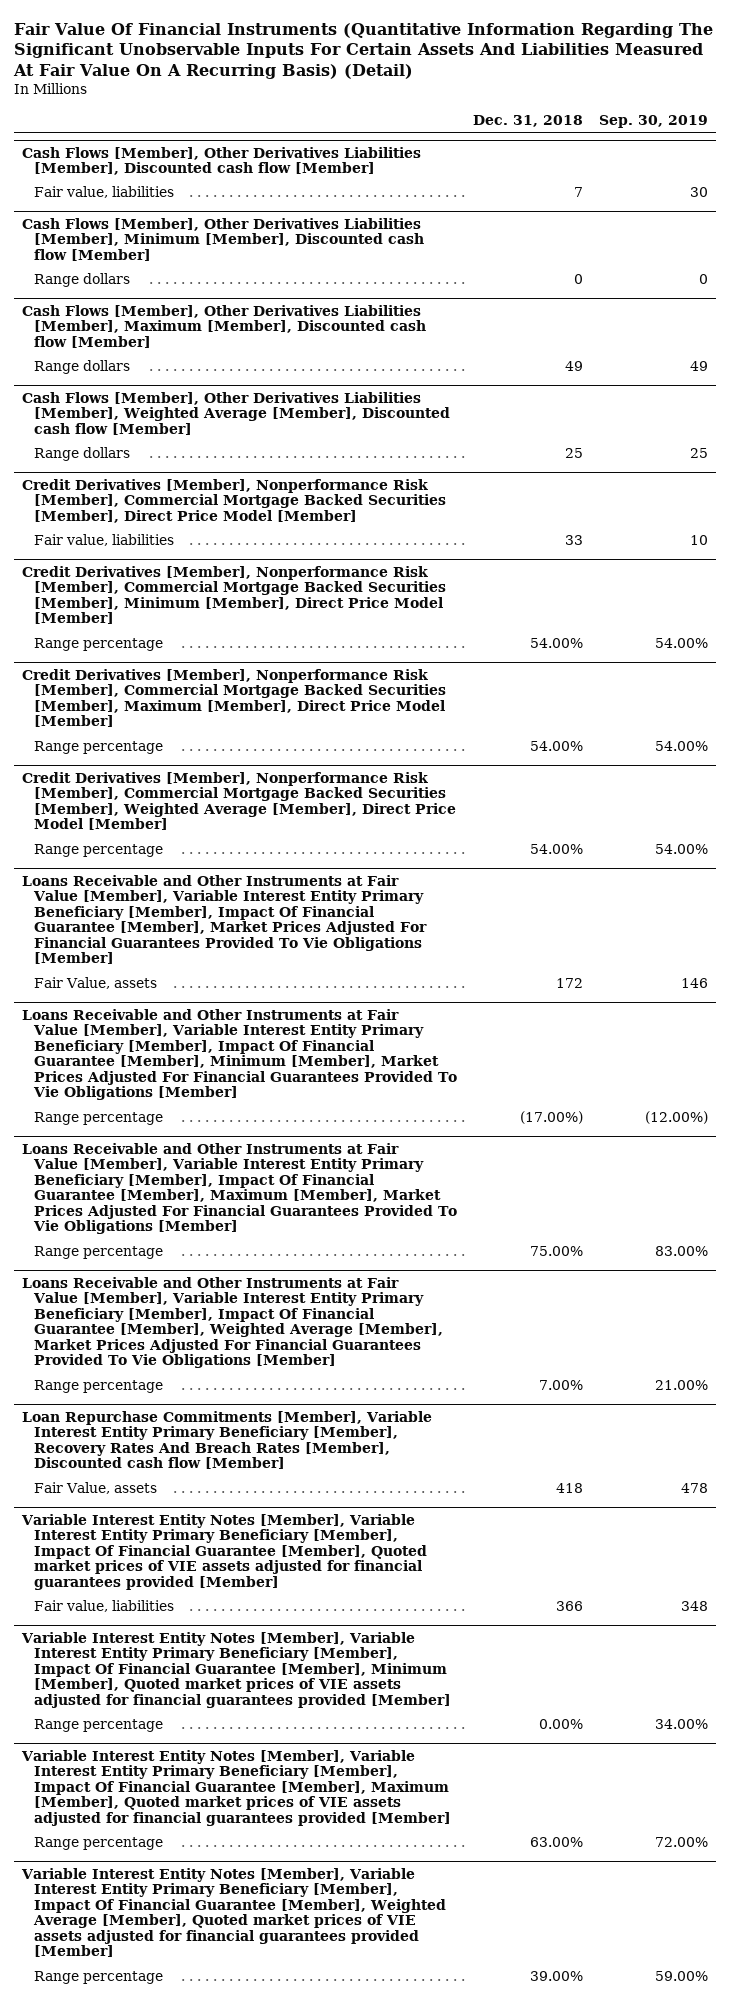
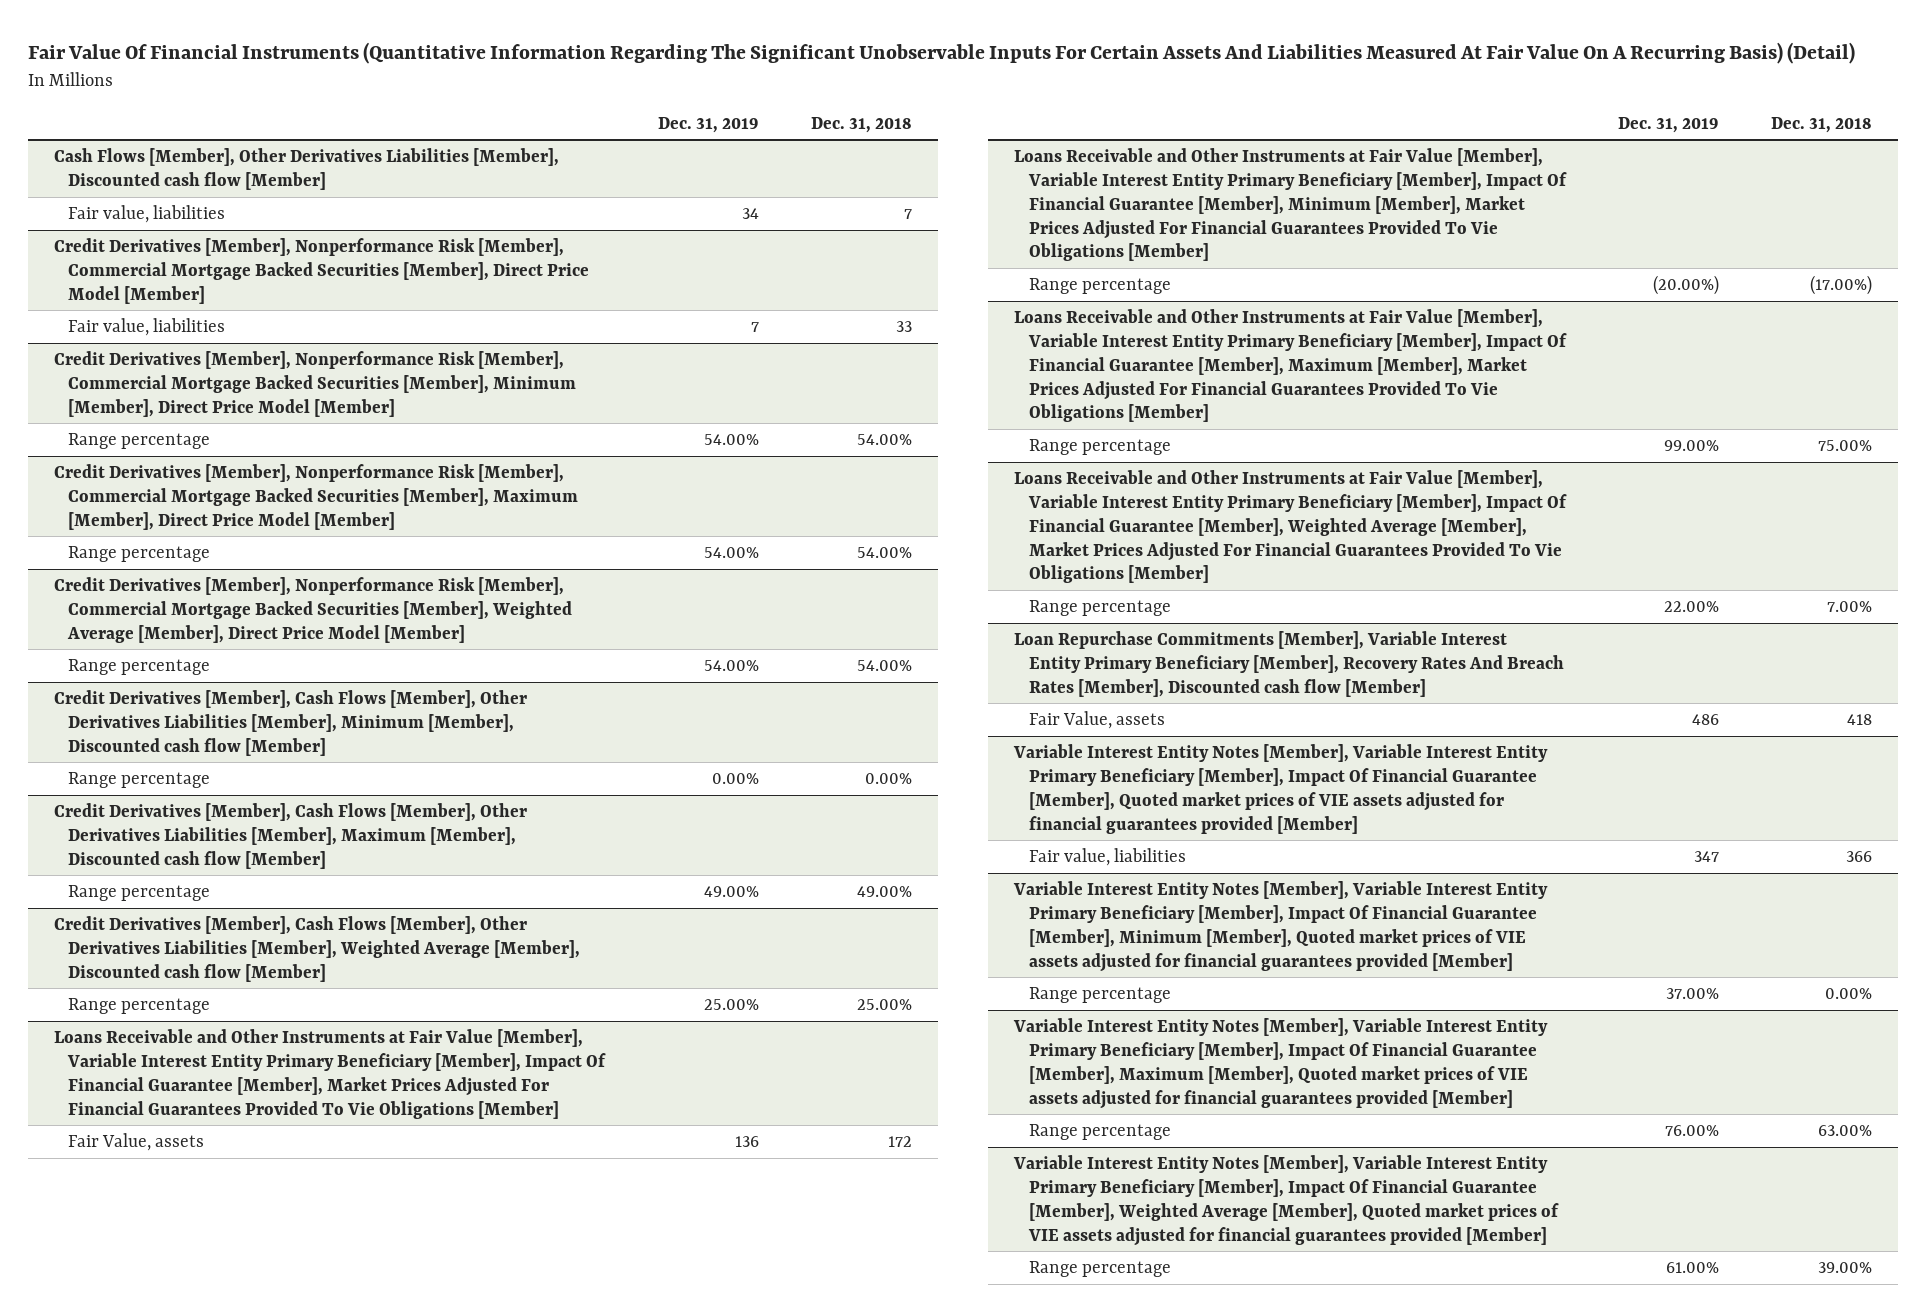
[599,114,709,128] Sep. 30, 2019 -> none
none -> [657,116,759,133] Dec. 31, 2019
[21,217,425,261] Cash Flows [Member], Other Derivatives Liabilities [Member], Minimum [Member], Discounted cash flow [Member] -> none
[34,273,131,288] Range dollars -> none
[21,304,427,348] Cash Flows [Member], Other Derivatives Liabilities [Member], Maximum [Member], Discounted cash flow [Member] -> none
[34,360,131,375] Range dollars -> none
[21,391,451,435] Cash Flows [Member], Other Derivatives Liabilities [Member], Weighted Average [Member], Discounted cash flow [Member] -> none
[34,447,131,462] Range dollars -> none
none -> [53,690,527,756] Credit Derivatives [Member], Cash Flows [Member], Other Derivatives Liabilities [Member], Minimum [Member], Discounted cash flow [Member]
none -> [68,772,211,789] Range percentage
none -> [53,803,527,869] Credit Derivatives [Member], Cash Flows [Member], Other Derivatives Liabilities [Member], Maximum [Member], Discounted cash flow [Member]
none -> [68,885,211,902] Range percentage
none -> [53,916,581,982] Credit Derivatives [Member], Cash Flows [Member], Other Derivatives Liabilities [Member], Weighted Average [Member], Discounted cash flow [Member]
none -> [68,998,211,1015] Range percentage

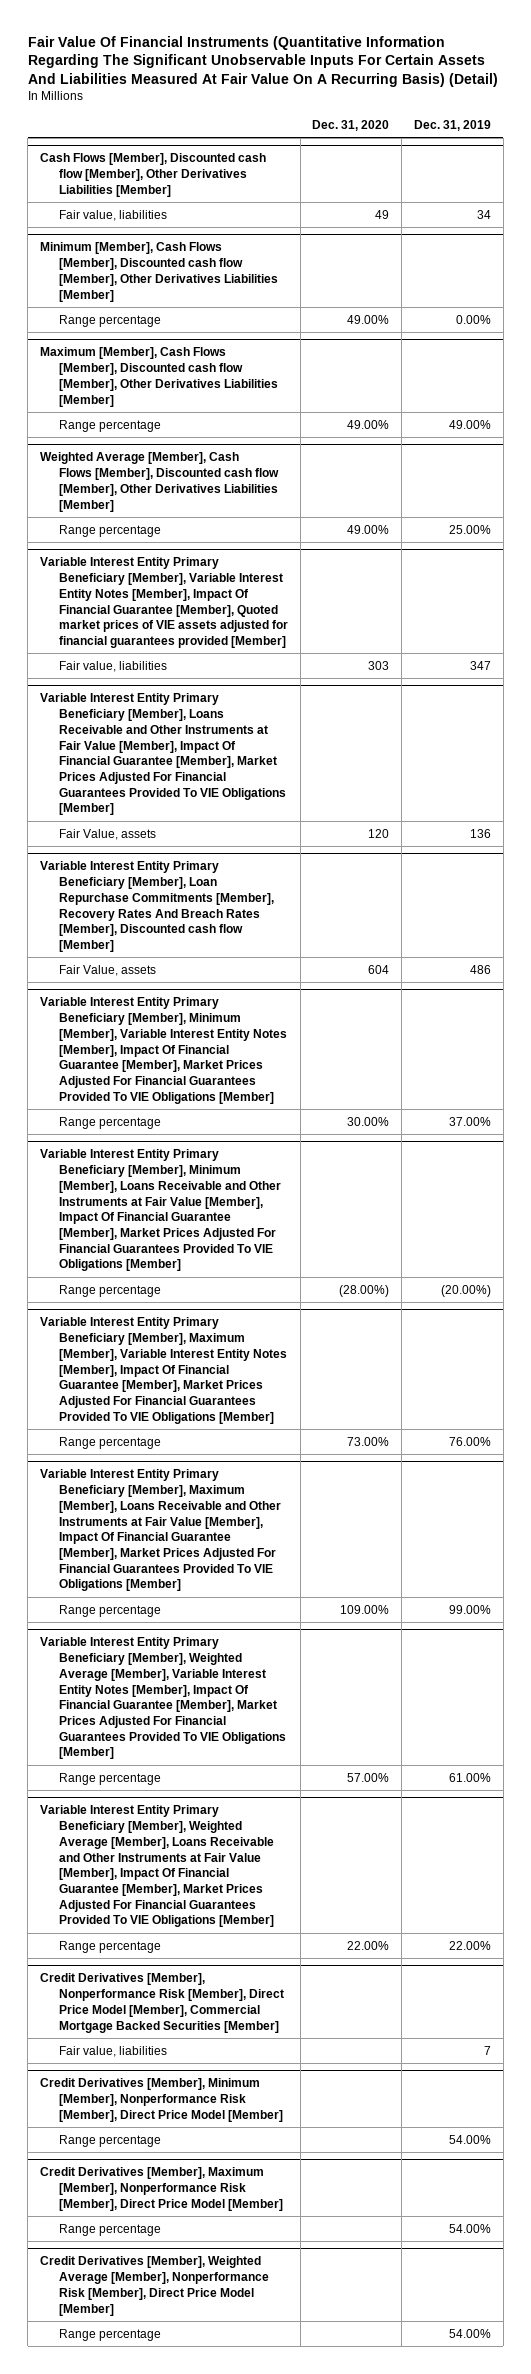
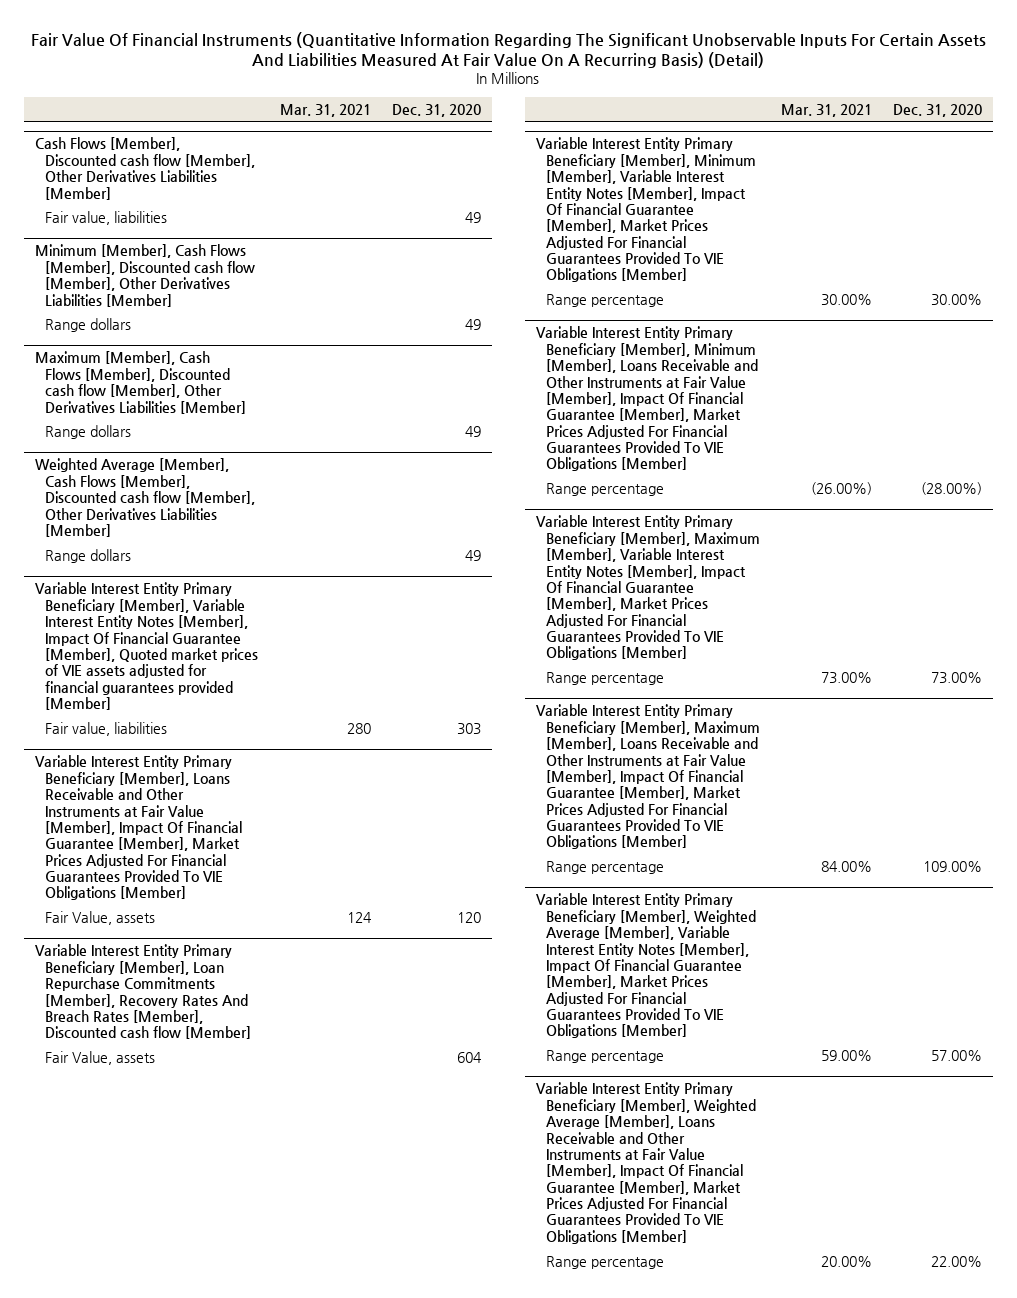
[414,120,492,132] Dec. 31, 2019 -> none
none -> [280,103,372,117] Mar. 31, 2021
[58,314,161,327] Range percentage -> none
none -> [45,318,132,333] Range dollars
[58,419,161,432] Range percentage -> none
none -> [45,425,132,440] Range dollars
[58,524,161,537] Range percentage -> none
none -> [45,549,132,564] Range dollars
[40,1973,284,2033] Credit Derivatives [Member], Nonperformance Risk [Member], Direct Price Model [Member], Commercial Mortgage Backed Securities [Member] -> none
[58,2045,167,2057] Fair value, liabilities -> none
[40,2078,283,2122] Credit Derivatives [Member], Minimum [Member], Nonperformance Risk [Member], Direct Price Model [Member] -> none
[58,2134,161,2147] Range percentage -> none
[40,2167,283,2211] Credit Derivatives [Member], Maximum [Member], Nonperformance Risk [Member], Direct Price Model [Member] -> none
[58,2223,161,2236] Range percentage -> none
[40,2256,269,2316] Credit Derivatives [Member], Weighted Average [Member], Nonperformance Risk [Member], Direct Price Model [Member] -> none
[58,2328,161,2341] Range percentage -> none

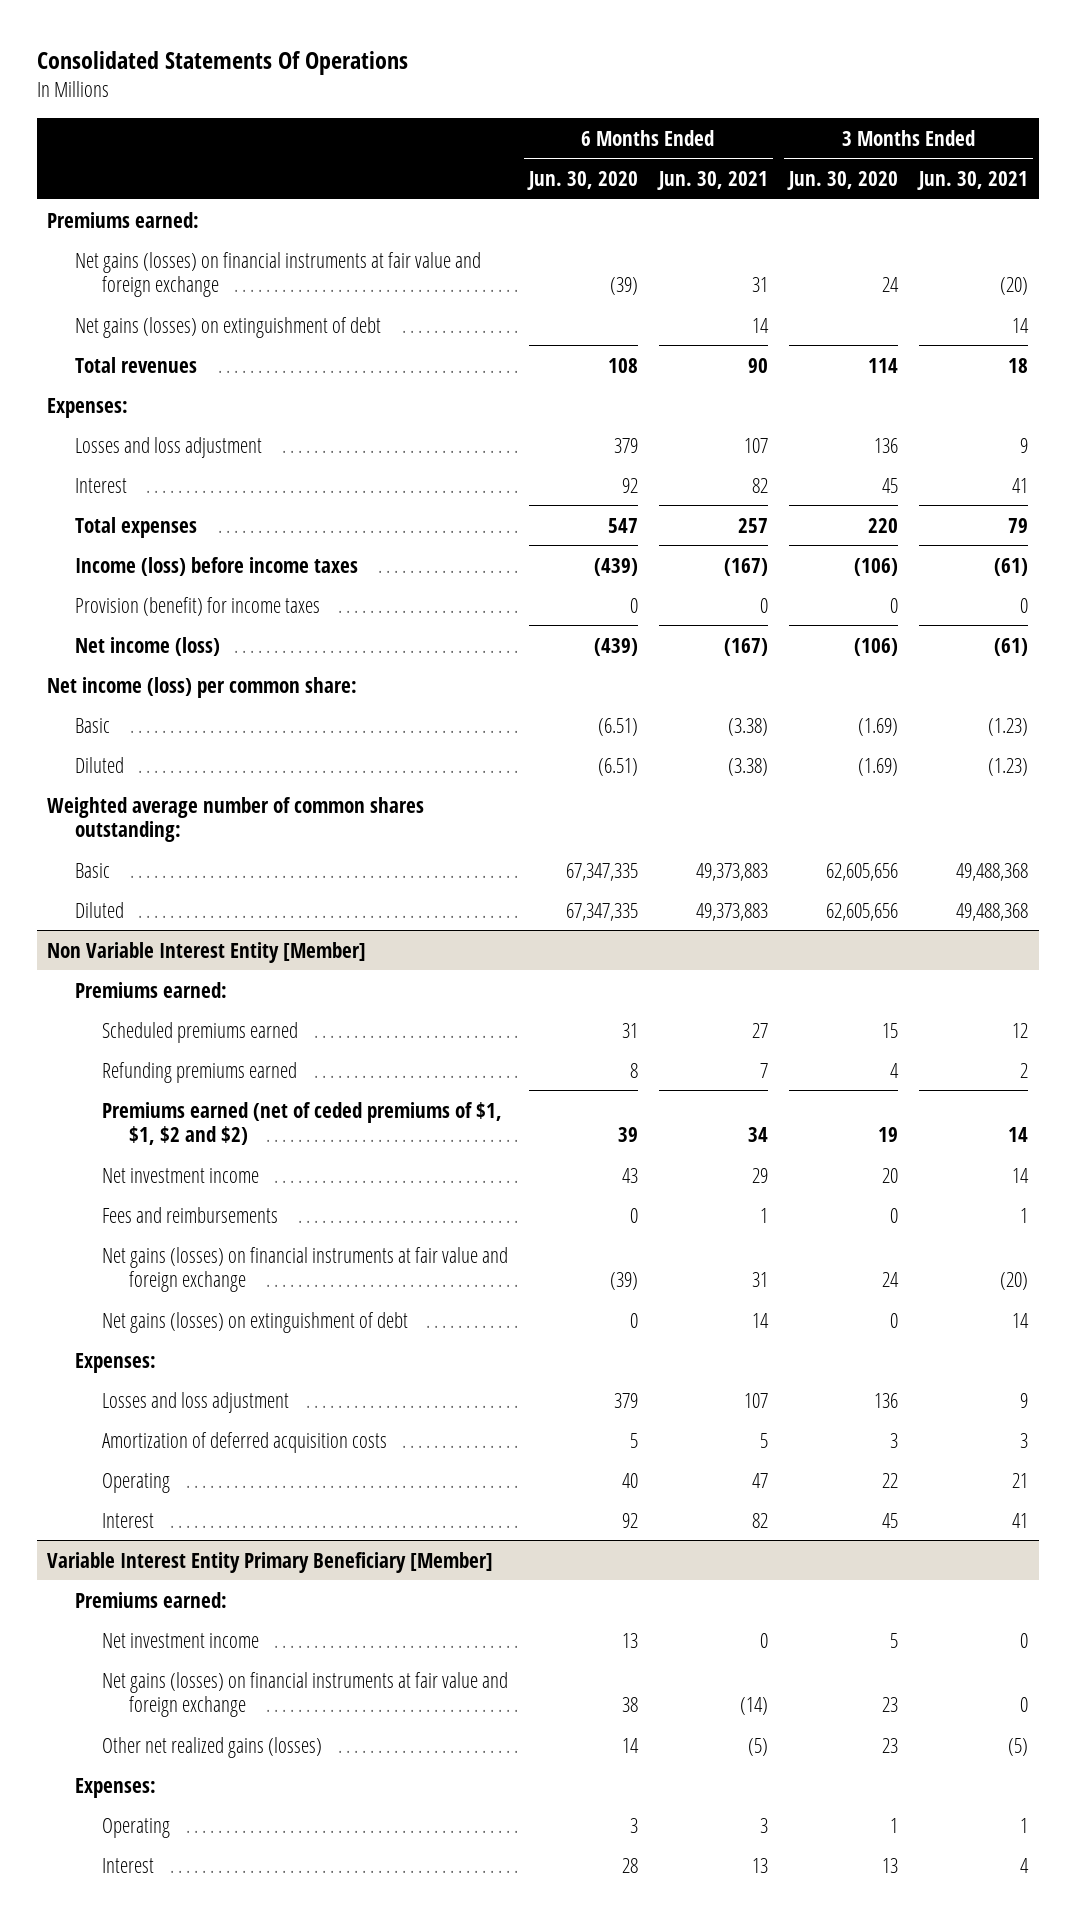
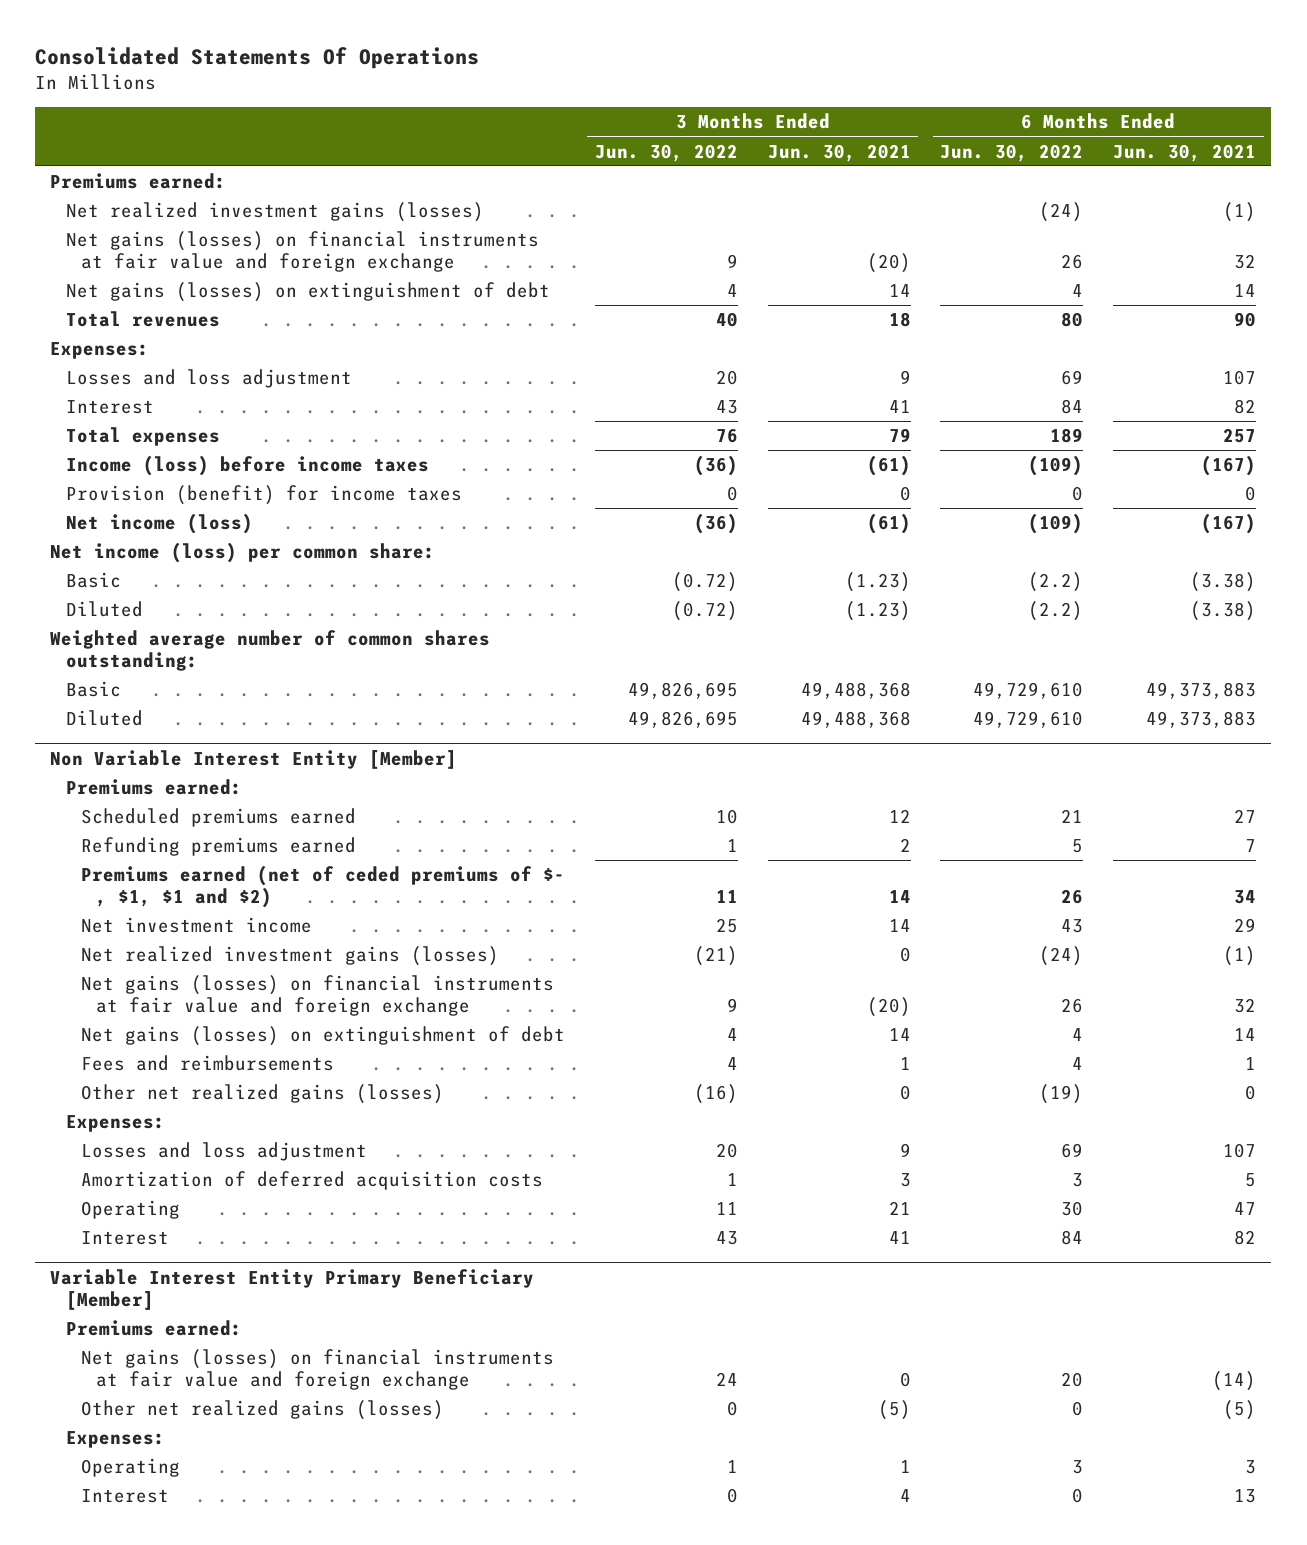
[526,171,638,191] Jun. 30, 2020 -> none
[787,171,899,191] Jun. 30, 2020 -> none
none -> [594,143,738,162] Jun. 30, 2022
none -> [940,143,1084,162] Jun. 30, 2022
none -> [65,202,484,223] Net realized investment gains (losses)
[751,276,768,292] 31 -> [1234,254,1257,270] 32
[101,1101,502,1145] Premiums earned (net of ceded premiums of $1, $1, $2 and $2) -> [81,865,566,909] Premiums earned (net of ceded premiums of $- , $1, $1 and $2)
none -> [81,946,500,967] Net realized investment gains (losses)
[751,1271,768,1287] 31 -> [1234,998,1257,1014] 32
[101,1206,278,1223] Fees and reimbursements -> [81,1055,335,1072] Fees and reimbursements
none -> [81,1084,445,1105] Other net realized gains (losses)
[101,1632,259,1648] Net investment income -> none

